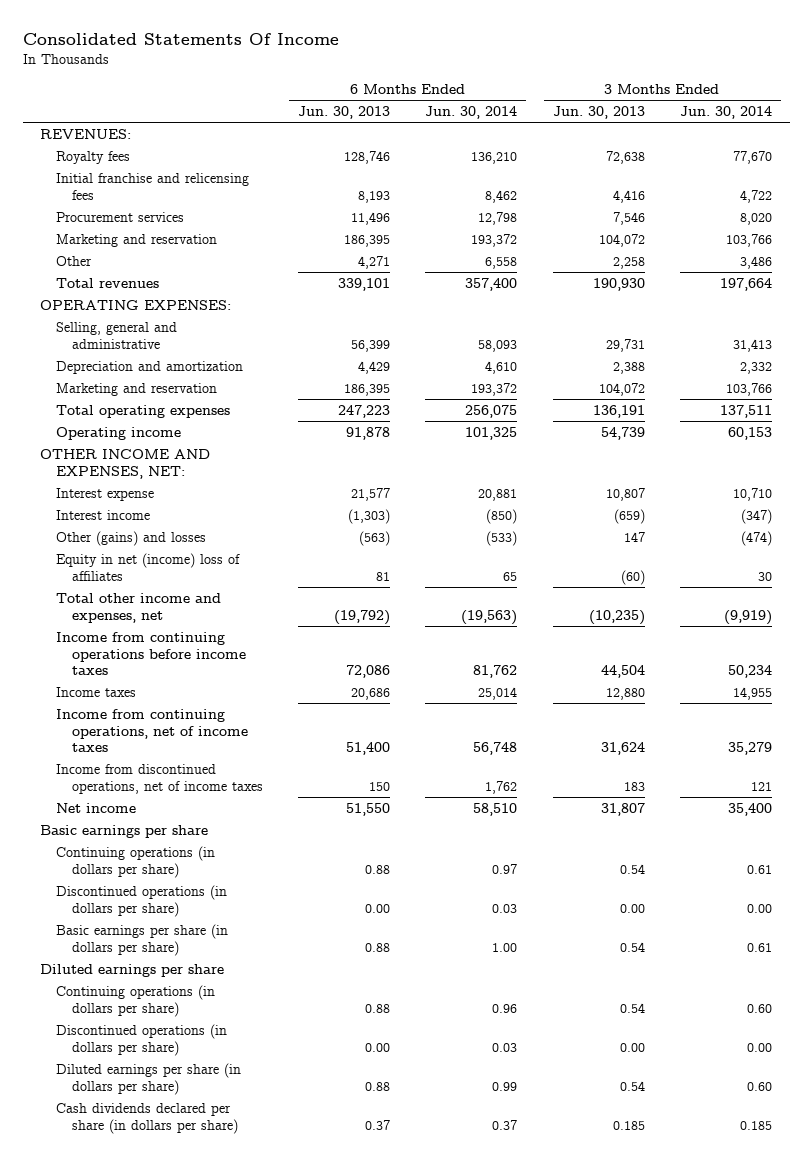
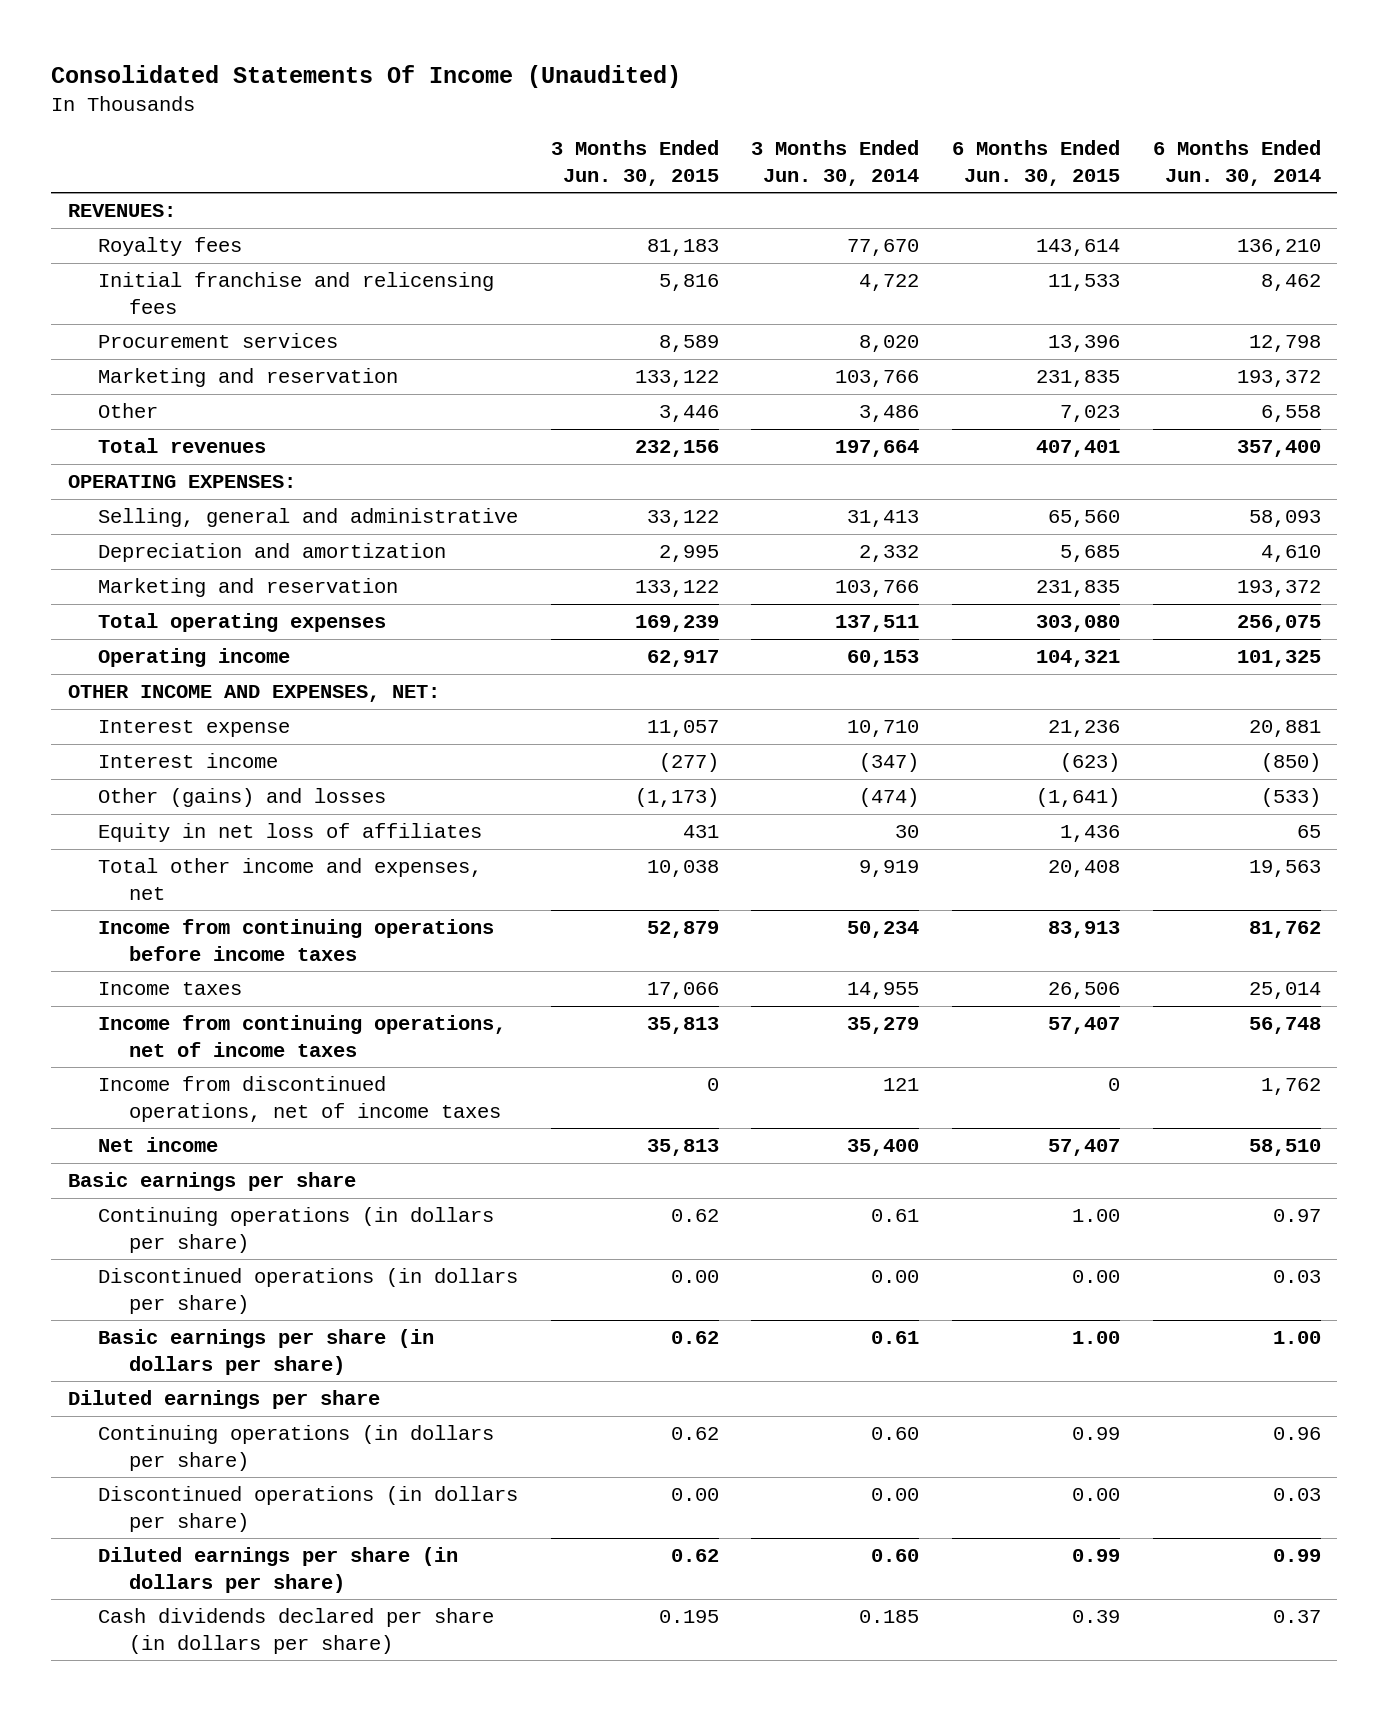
[22,32,339,45] Consolidated Statements Of Income -> [51,64,682,88] Consolidated Statements Of Income (Unaudited)
[297,106,390,120] Jun. 30, 2013 -> none
[552,106,645,120] Jun. 30, 2013 -> none
none -> [550,140,719,186] 3 Months Ended Jun. 30, 2015
none -> [952,140,1121,186] 6 Months Ended Jun. 30, 2015
[56,552,241,581] Equity in net (income) loss of affiliates -> [98,823,483,843] Equity in net loss of affiliates
[461,609,518,625] (19,563) -> [1248,860,1321,878] 19,563
[723,609,772,625] (9,919) -> [859,860,920,878] 9,919

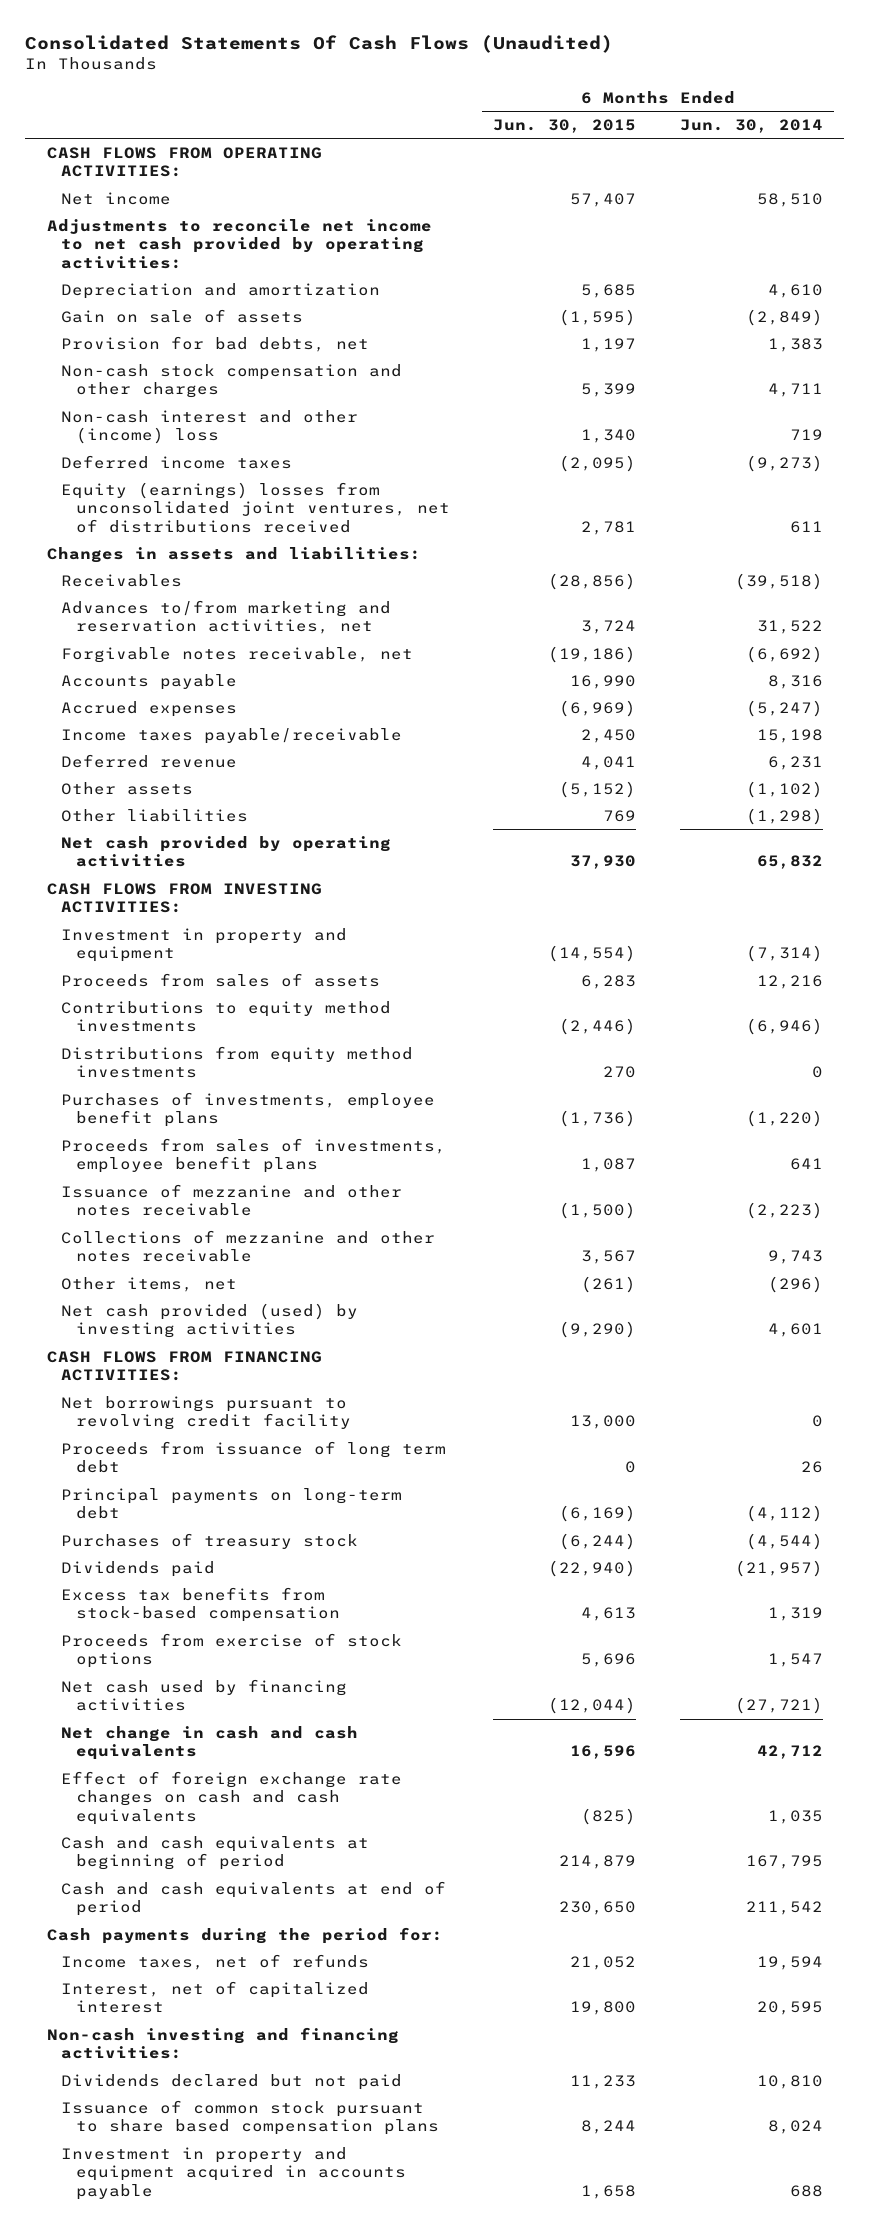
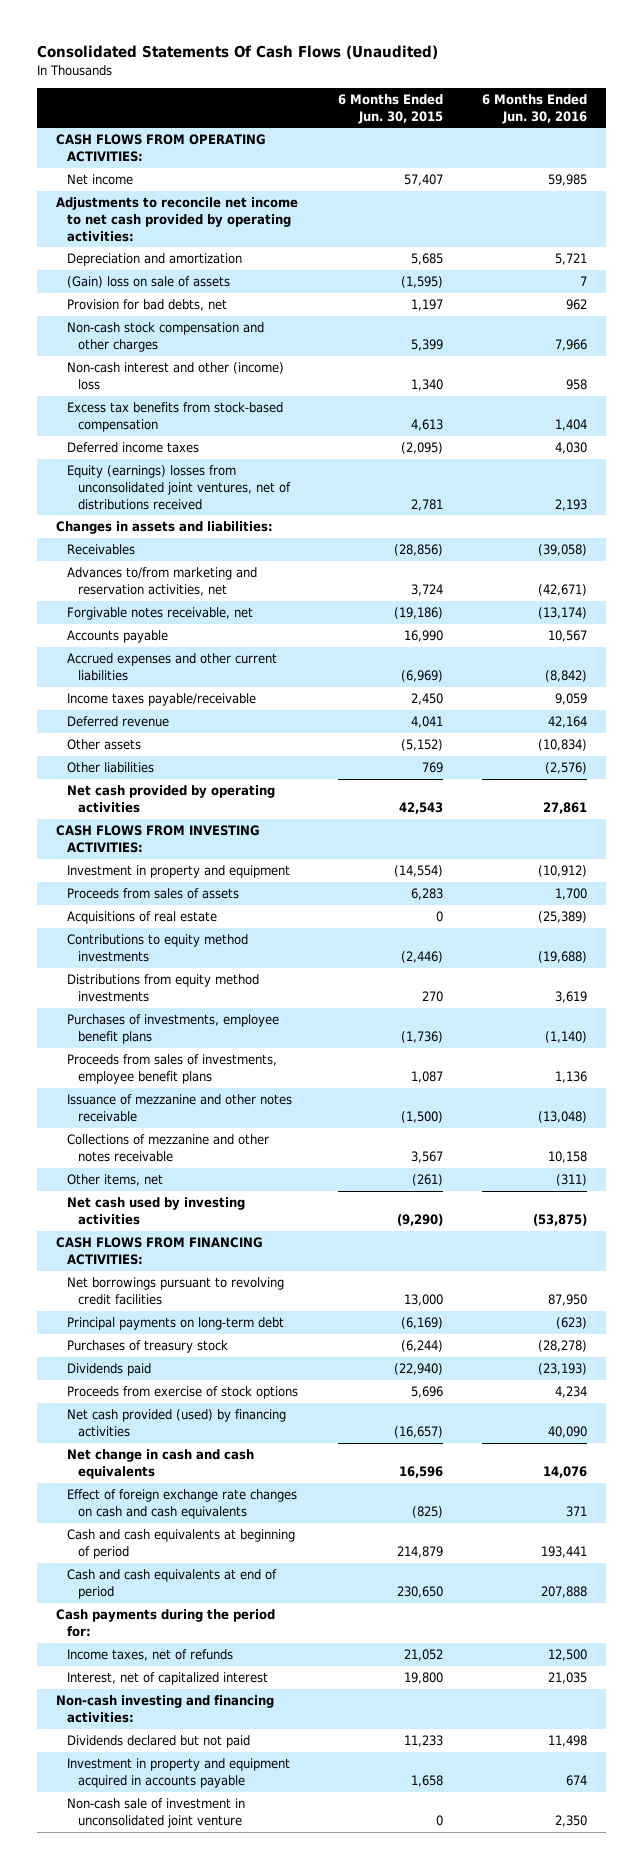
[679,119,823,134] Jun. 30, 2014 -> none
none -> [481,94,587,124] 6 Months Ended Jun. 30, 2016
[61,308,304,323] Gain on sale of assets -> [67,276,231,289] (Gain) loss on sale of assets
[61,1586,340,1623] Excess tax benefits from stock-based compensation -> [67,402,284,432] Excess tax benefits from stock-based compensation
[61,700,238,717] Accrued expenses -> [67,653,278,681] Accrued expenses and other current liabilities
[570,855,637,870] 37,930 -> [398,801,443,814] 42,543
none -> [67,911,218,925] Acquisitions of real estate
[61,1302,359,1339] Net cash provided (used) by investing activities -> [67,1197,246,1225] Net cash used by investing activities
[61,1440,447,1474] Proceeds from issuance of long term debt -> none
[61,1395,351,1431] Net borrowings pursuant to revolving credit facility -> [67,1277,285,1305] Net borrowings pursuant to revolving credit facilities
[61,1678,348,1712] Net cash used by financing activities -> [67,1409,287,1437] Net cash provided (used) by financing activities
[548,1697,637,1715] (12,044) -> [393,1425,443,1438] (16,657)
[61,2099,439,2136] Issuance of common stock pursuant to share based compensation plans -> none
none -> [67,1798,246,1828] Non-cash sale of investment in unconsolidated joint venture

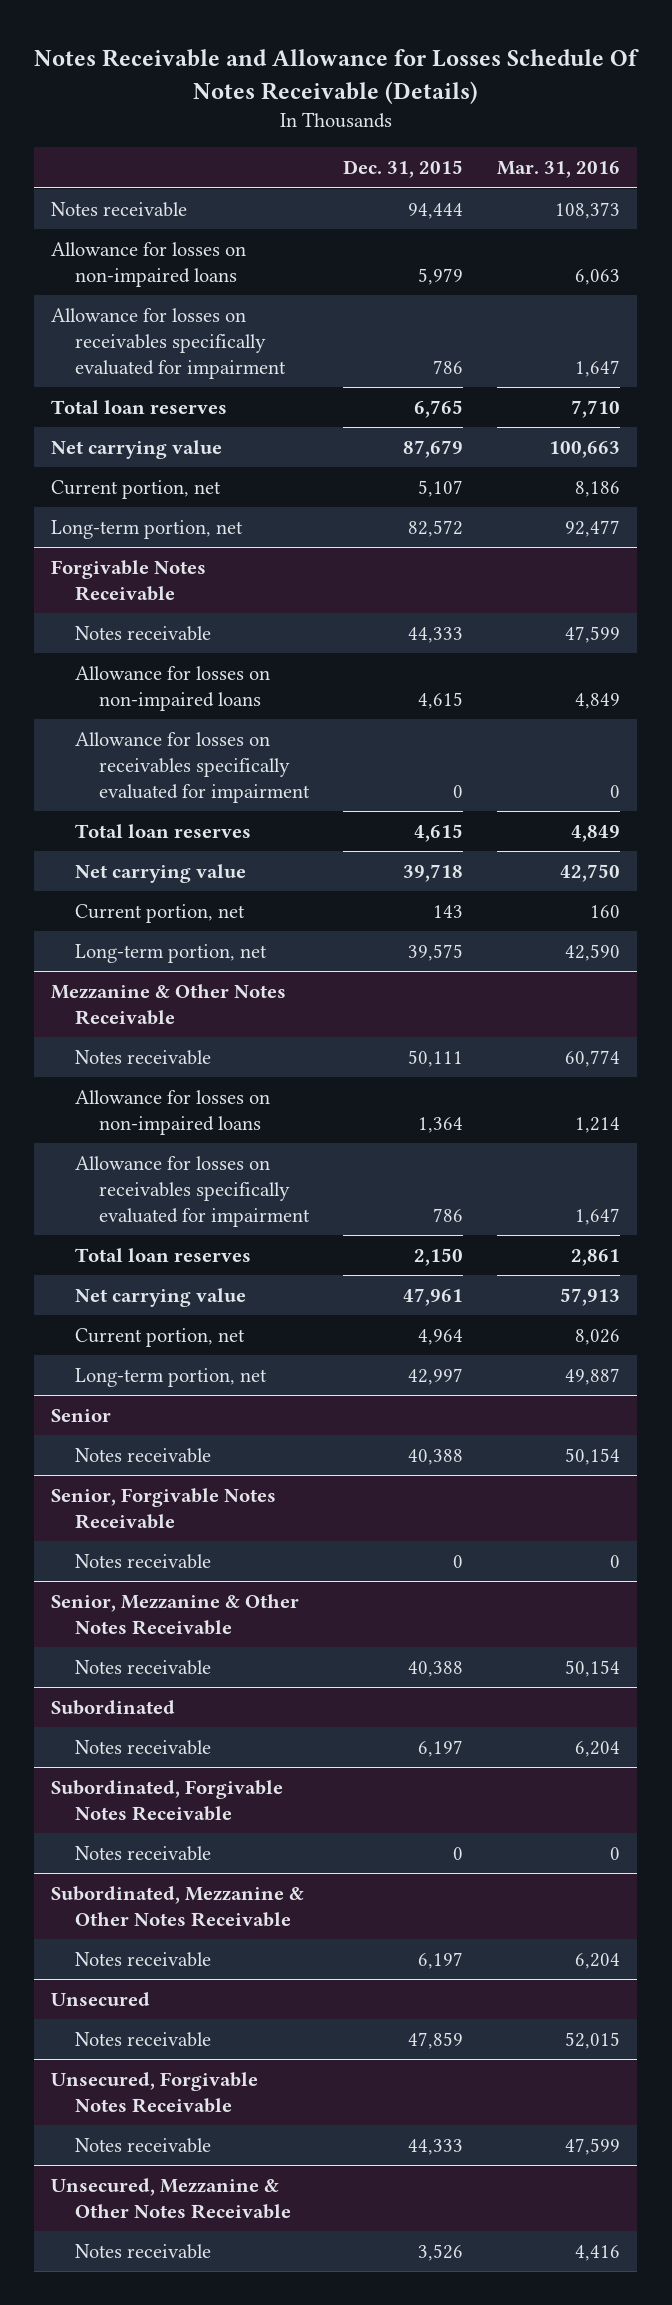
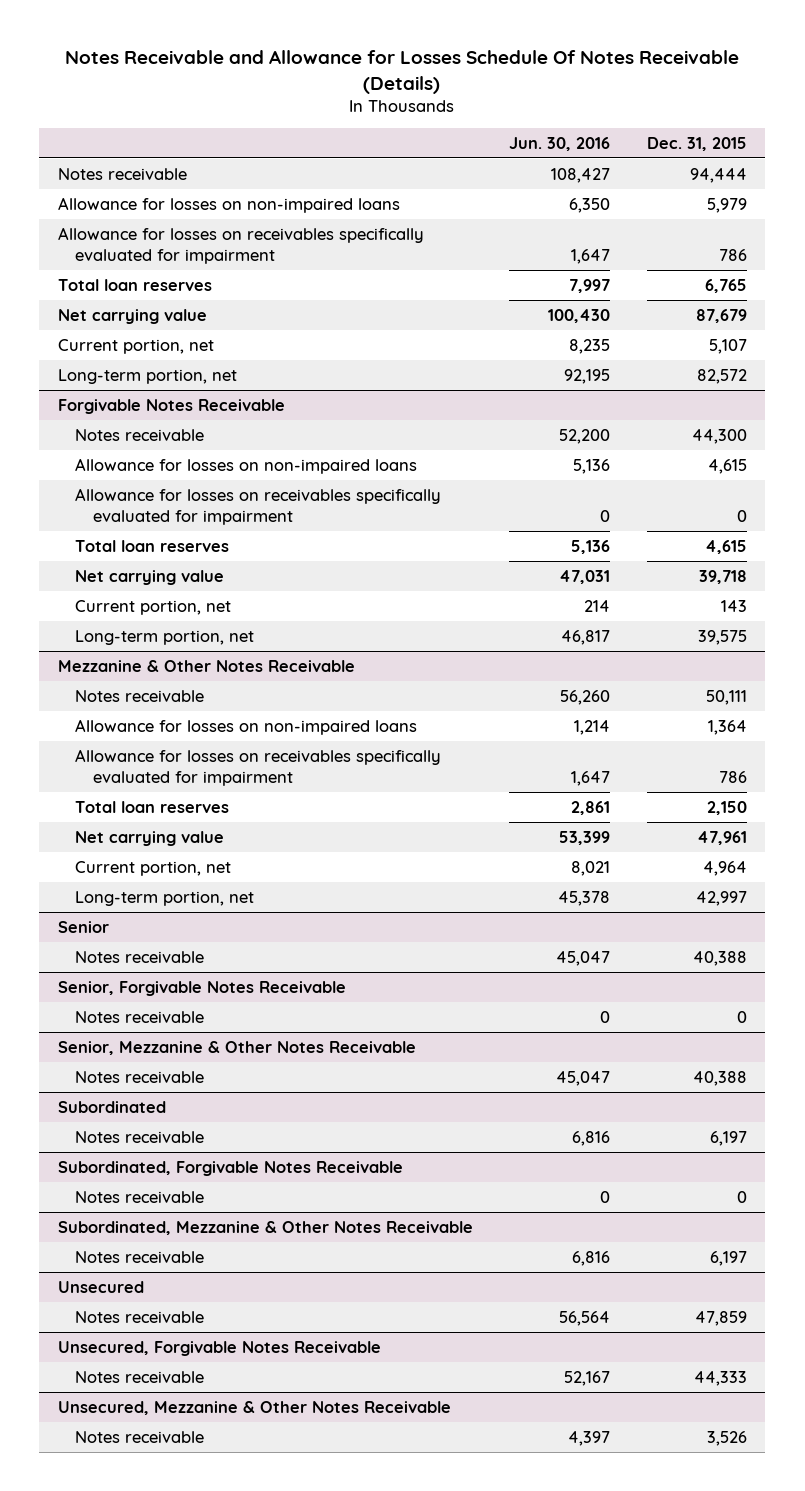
[497,161,621,179] Mar. 31, 2016 -> none
none -> [509,136,611,151] Jun. 30, 2016
[407,626,463,643] 44,333 -> [691,428,747,444] 44,300

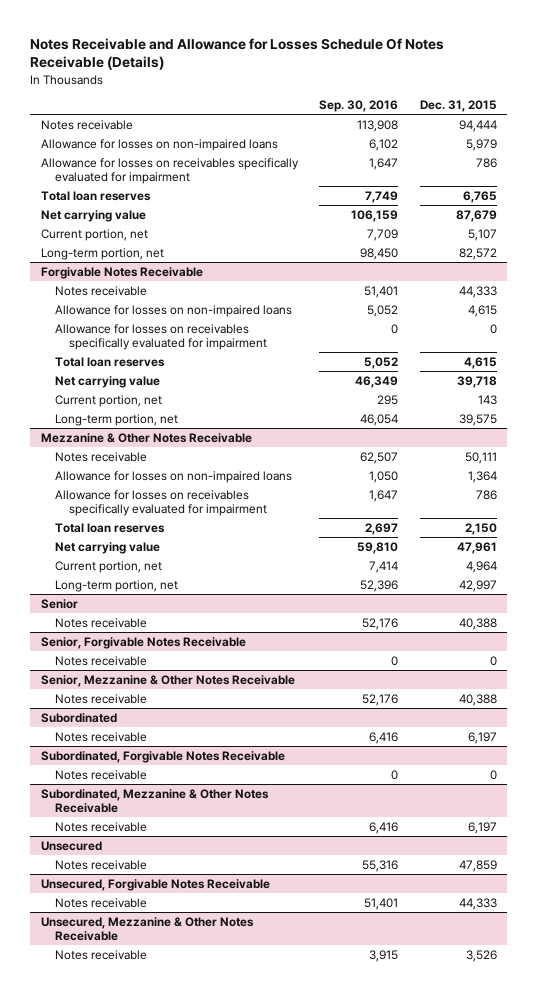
[509,136,611,151] Jun. 30, 2016 -> none
none -> [319,100,399,113] Sep. 30, 2016
[691,428,747,444] 44,300 -> [458,285,497,298] 44,333

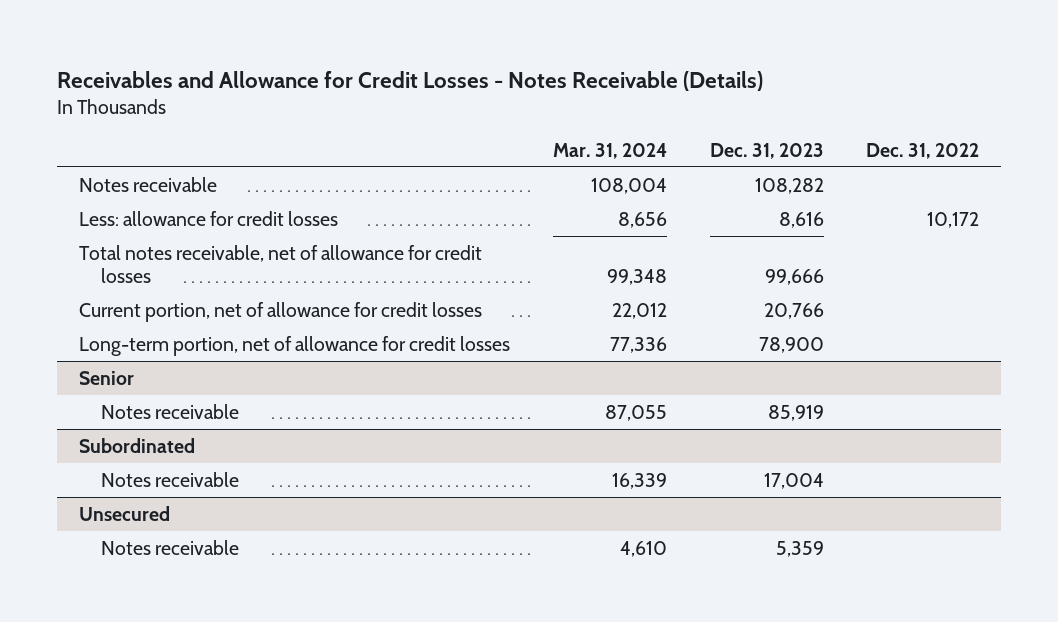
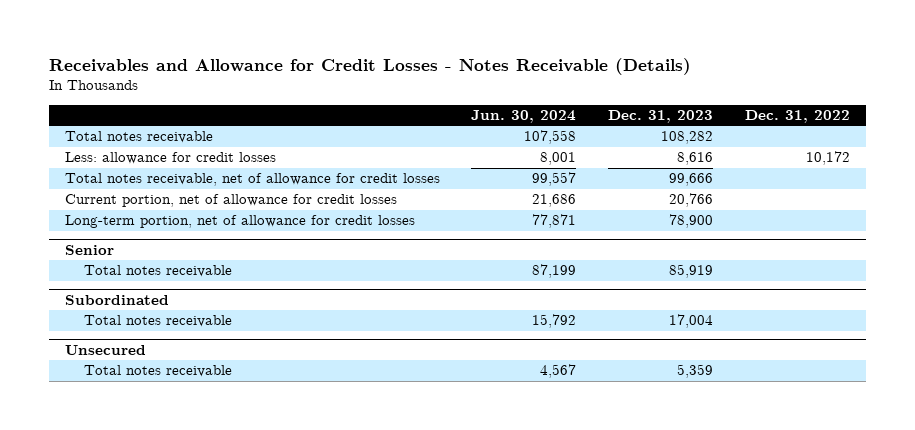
[552,143,667,160] Mar. 31, 2024 -> none
none -> [471,109,577,123] Jun. 30, 2024
[78,176,217,192] Notes receivable -> [64,131,213,144] Total notes receivable
[101,403,240,419] Notes receivable -> [83,265,232,278] Total notes receivable
[101,471,240,487] Notes receivable -> [83,315,232,328] Total notes receivable
[101,539,240,555] Notes receivable -> [83,365,232,378] Total notes receivable

